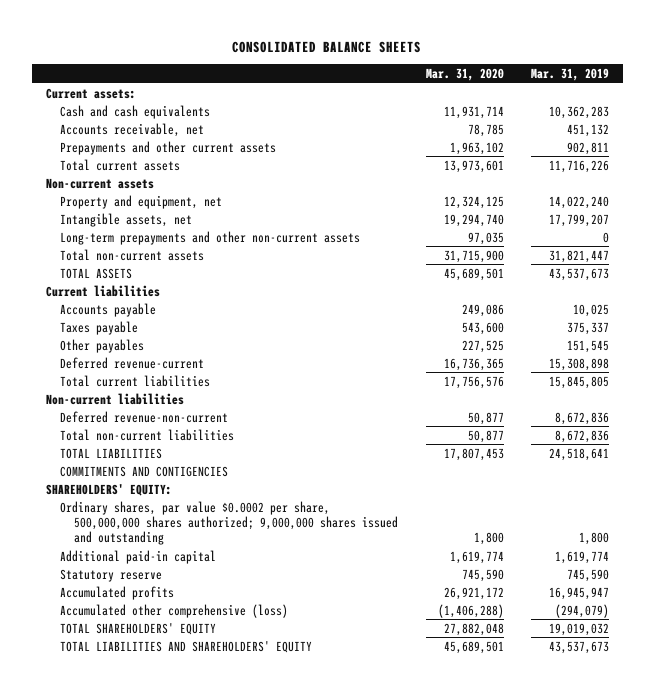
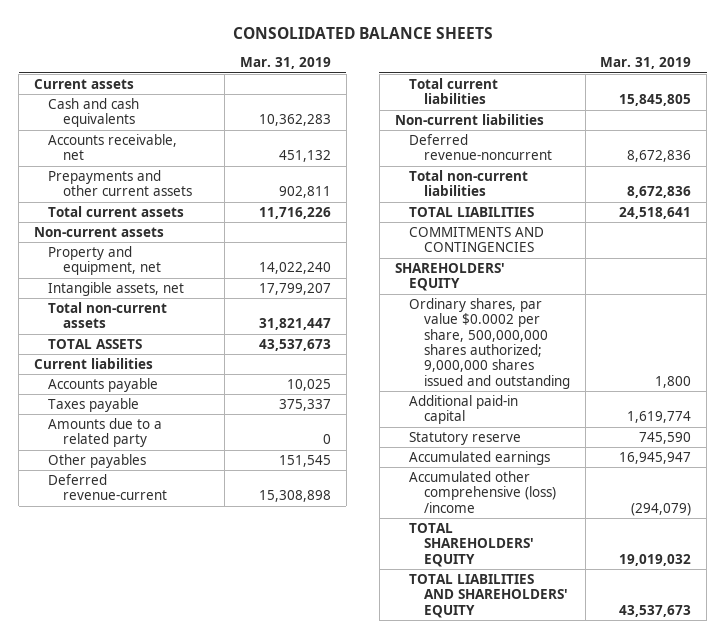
[425,68,504,82] Mar. 31, 2020 -> none
[45,87,136,99] Current assets: -> [33,79,134,90] Current assets
[60,230,361,245] Long-term prepayments and other non-current assets -> none
none -> [48,418,163,448] Amounts due to a related party
[60,410,229,423] Deferred revenue-non-current -> [409,134,552,161] Deferred revenue-noncurrent
[60,465,229,477] COMMITMENTS AND CONTIGENCIES -> [409,227,545,253] COMMITMENTS AND CONTINGENCIES
[45,483,172,496] SHAREHOLDERS' EQUITY: -> [394,263,505,292] SHAREHOLDERS' EQUITY
[60,585,175,600] Accumulated profits -> [409,451,551,466] Accumulated earnings
[60,603,289,618] Accumulated other comprehensive (loss) -> [409,471,556,513] Accumulated other comprehensive (loss) /income

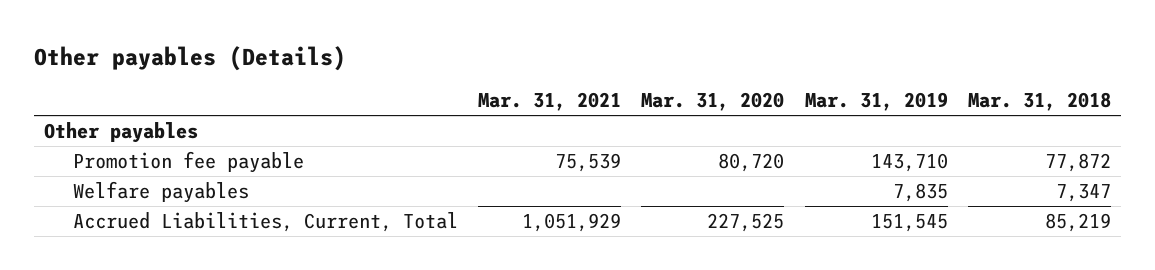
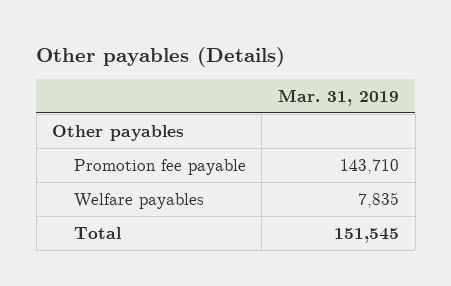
[478,92,622,112] Mar. 31, 2021 -> none
[641,92,785,112] Mar. 31, 2020 -> none
[968,92,1112,112] Mar. 31, 2018 -> none
[72,212,458,233] Accrued Liabilities, Current, Total -> [73,226,121,239] Total

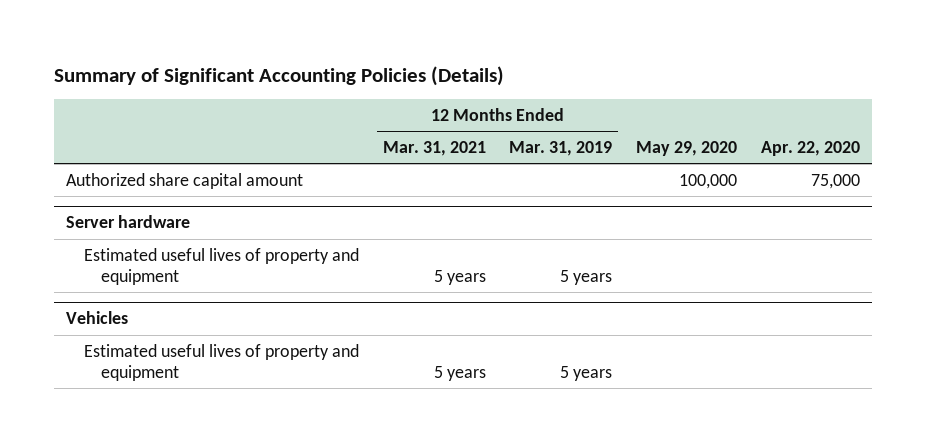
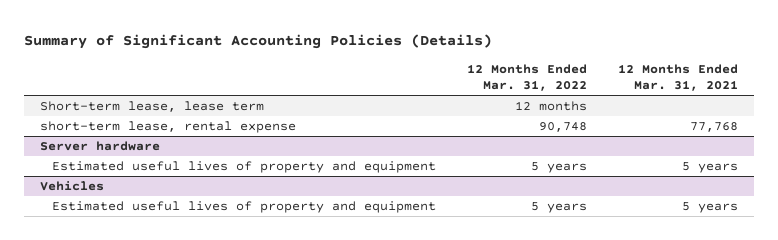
[509,141,613,157] Mar. 31, 2019 -> none
[636,141,738,157] May 29, 2020 -> none
[761,141,861,157] Apr. 22, 2020 -> none
none -> [467,63,588,92] 12 Months Ended Mar. 31, 2022
[66,172,304,189] Authorized share capital amount -> none
none -> [39,100,264,112] Short-term lease, lease term
none -> [39,120,296,133] short-term lease, rental expense

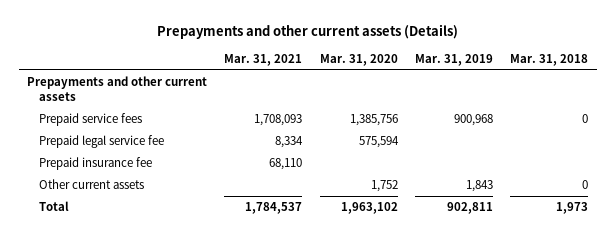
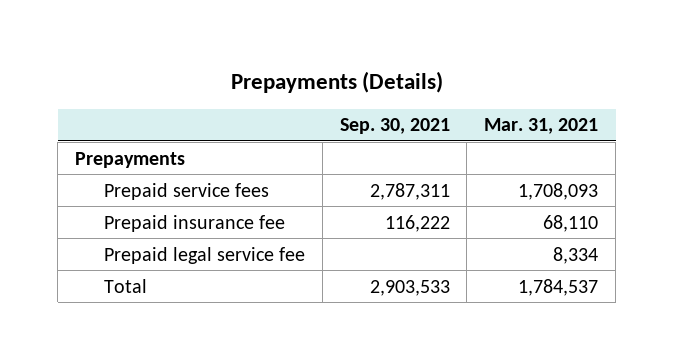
[156,24,458,40] Prepayments and other current assets (Details) -> [230,70,443,93] Prepayments (Details)
[319,54,398,67] Mar. 31, 2020 -> none
[414,54,493,67] Mar. 31, 2019 -> none
[509,54,588,67] Mar. 31, 2018 -> none
none -> [339,118,450,135] Sep. 30, 2021
[27,76,208,101] Prepayments and other current assets -> [75,151,186,168] Prepayments
[38,179,144,190] Other current assets -> none
[38,135,164,149] Prepaid legal service fee -> [103,246,305,264] Prepaid legal service fee

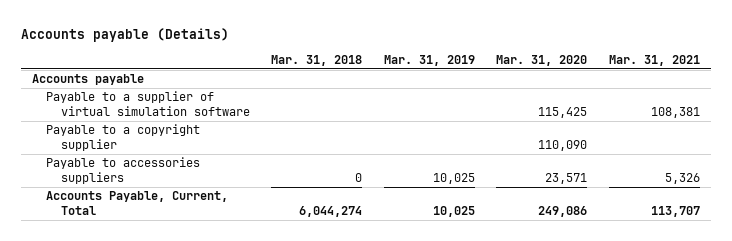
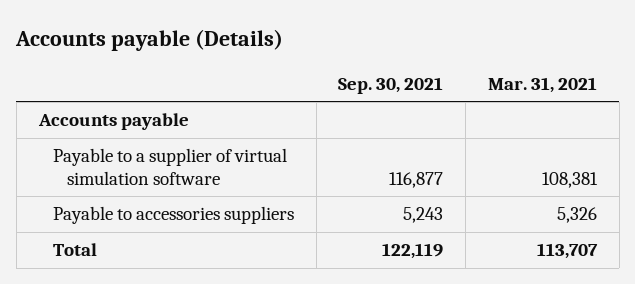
[271,54,363,66] Mar. 31, 2018 -> none
[383,54,475,66] Mar. 31, 2019 -> none
[496,54,588,66] Mar. 31, 2020 -> none
none -> [338,76,444,94] Sep. 30, 2021
[46,124,201,151] Payable to a copyright supplier -> none
[46,191,229,215] Accounts Payable, Current, Total -> [52,243,97,257] Total

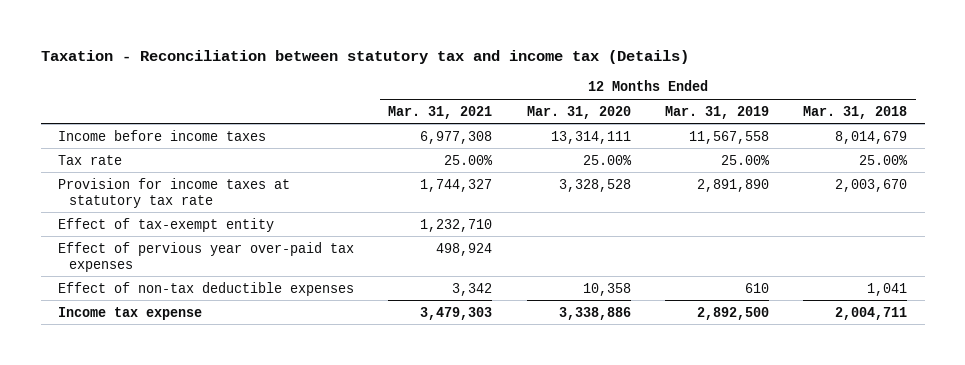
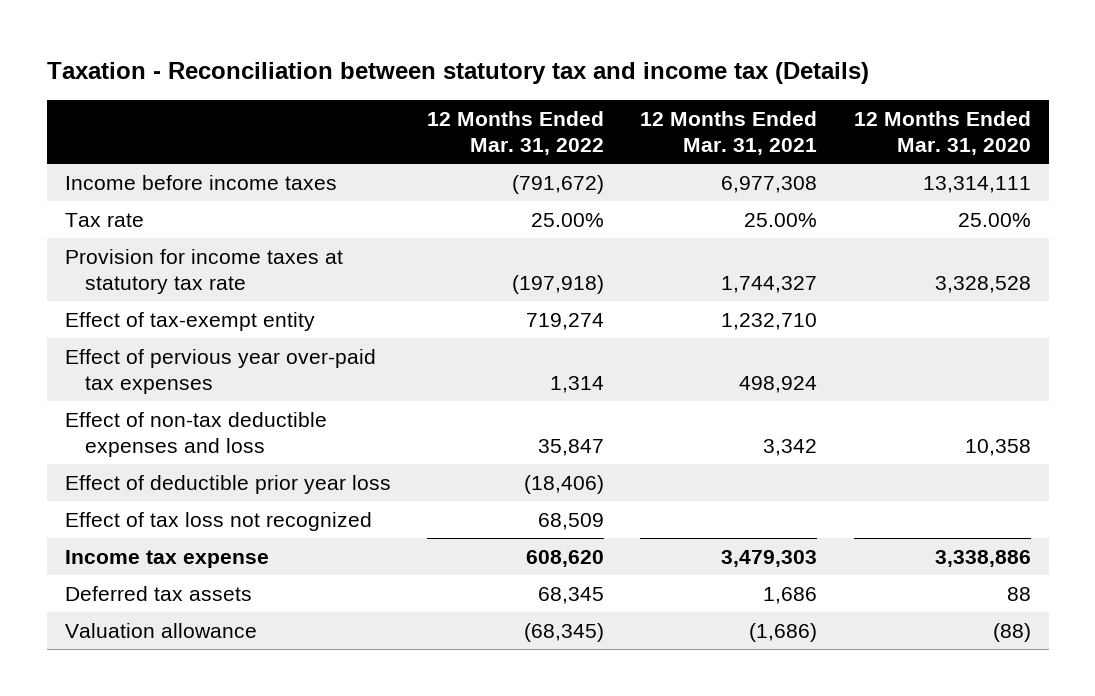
[664,105,769,119] Mar. 31, 2019 -> none
[803,105,908,119] Mar. 31, 2018 -> none
none -> [427,110,605,156] 12 Months Ended Mar. 31, 2022
[57,281,354,296] Effect of non-tax deductible expenses -> [64,411,327,457] Effect of non-tax deductible expenses and loss
none -> [64,474,391,494] Effect of deductible prior year loss
none -> [64,511,372,531] Effect of tax loss not recognized
none -> [64,585,252,601] Deferred tax assets
none -> [64,622,257,638] Valuation allowance

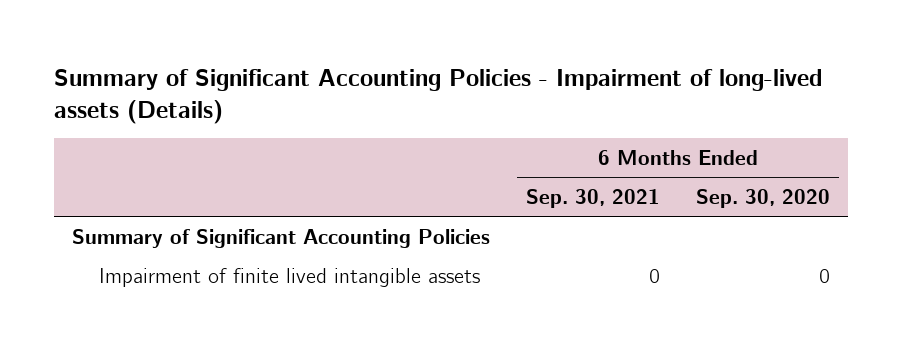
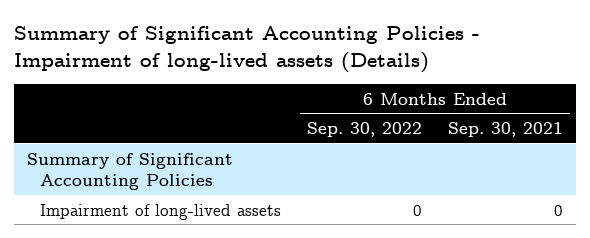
[695,188,830,208] Sep. 30, 2020 -> none
none -> [306,122,422,138] Sep. 30, 2022
[98,267,480,287] Impairment of finite lived intangible assets -> [39,203,281,220] Impairment of long-lived assets

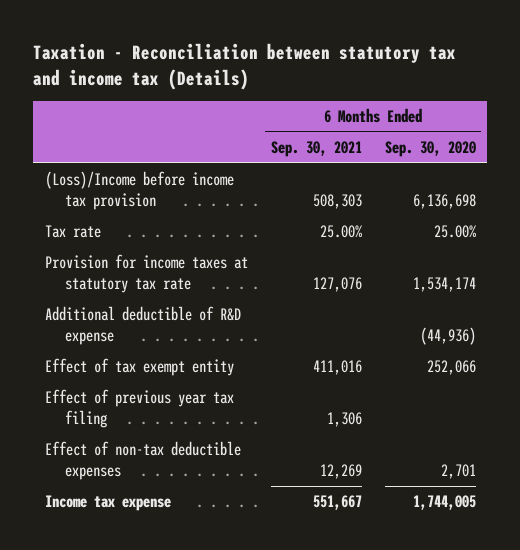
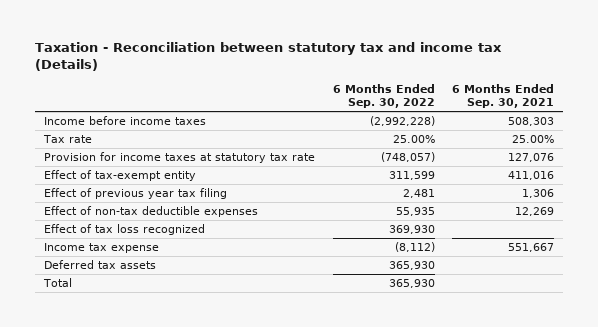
[384,141,476,158] Sep. 30, 2020 -> none
none -> [332,84,435,109] 6 Months Ended Sep. 30, 2022
[44,171,234,210] (Loss)/Income before income tax provision -> [43,116,206,126] Income before income taxes
[44,306,241,345] Additional deductible of R&D expense -> none
[44,358,234,377] Effect of tax exempt entity -> [43,170,196,182] Effect of tax-exempt entity
none -> [43,224,205,236] Effect of tax loss recognized
none -> [43,260,156,270] Deferred tax assets
none -> [42,278,72,288] Total

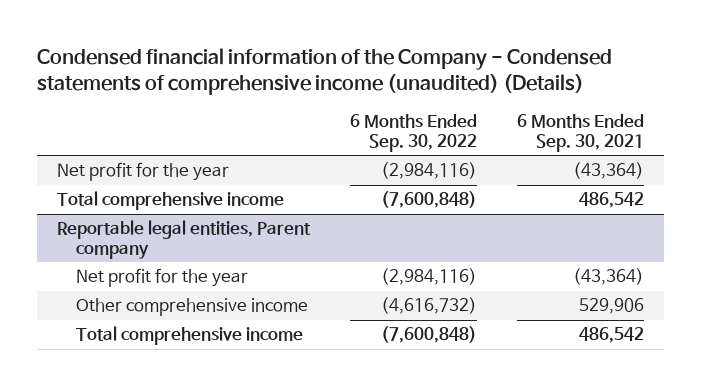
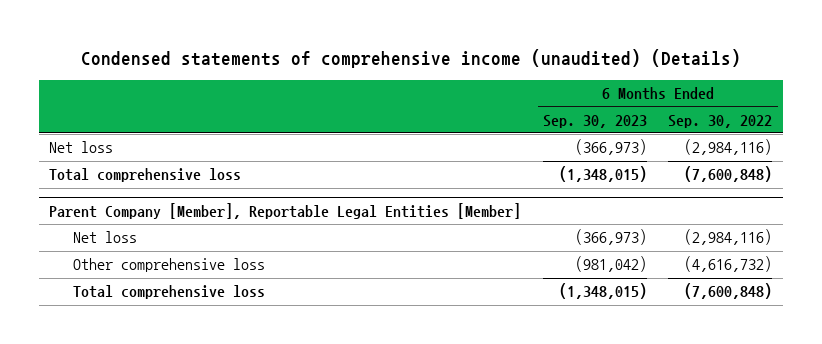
[37,47,613,96] Condensed financial information of the Company - Condensed statements of comprehensive income (unaudited) (Details) -> [80,48,741,68] Condensed statements of comprehensive income (unaudited) (Details)
[517,114,645,152] 6 Months Ended Sep. 30, 2021 -> none
none -> [542,114,647,128] Sep. 30, 2023
[57,162,230,182] Net profit for the year -> [49,141,114,154] Net loss
[57,191,285,211] Total comprehensive income -> [49,168,242,183] Total comprehensive loss
[57,220,312,260] Reportable legal entities, Parent company -> [49,203,522,220] Parent Company [Member], Reportable Legal Entities [Member]
[75,268,248,288] Net profit for the year -> [73,231,138,244] Net loss
[75,298,308,317] Other comprehensive income -> [73,258,266,273] Other comprehensive loss
[75,326,303,346] Total comprehensive income -> [73,285,266,300] Total comprehensive loss

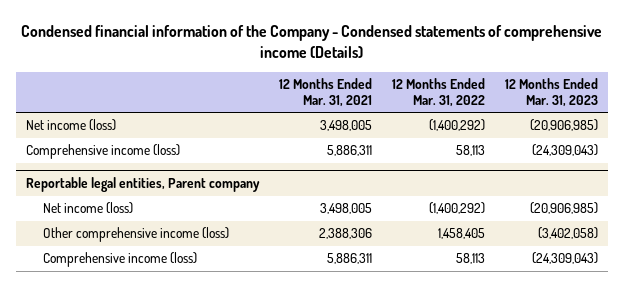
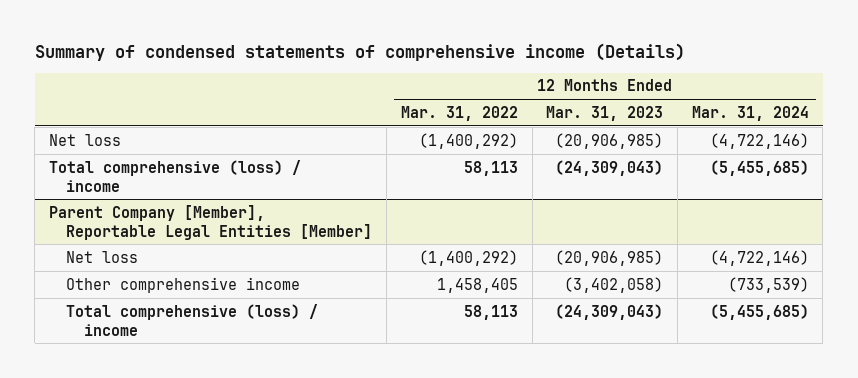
[20,25,602,59] Condensed financial information of the Company - Condensed statements of comprehensive income (Details) -> [34,42,685,61] Summary of condensed statements of comprehensive income (Details)
[278,78,372,107] 12 Months Ended Mar. 31, 2021 -> none
none -> [691,105,809,121] Mar. 31, 2024
[25,119,116,132] Net income (loss) -> [49,133,122,146] Net loss
[25,144,180,160] Comprehensive income (loss) -> [49,159,302,192] Total comprehensive (loss) / income
[25,177,260,193] Reportable legal entities, Parent company -> [49,204,373,240] Parent Company [Member], Reportable Legal Entities [Member]
[42,202,133,215] Net income (loss) -> [66,250,139,263] Net loss
[42,227,229,243] Other comprehensive income (loss) -> [66,276,301,293] Other comprehensive income
[42,252,197,268] Comprehensive income (loss) -> [66,303,319,336] Total comprehensive (loss) / income

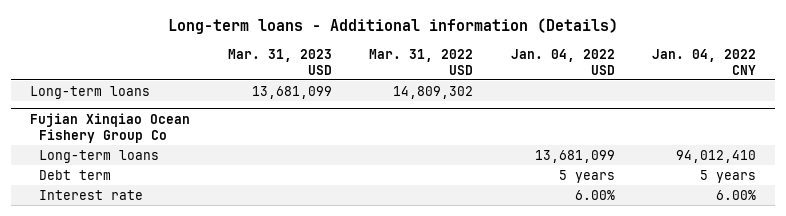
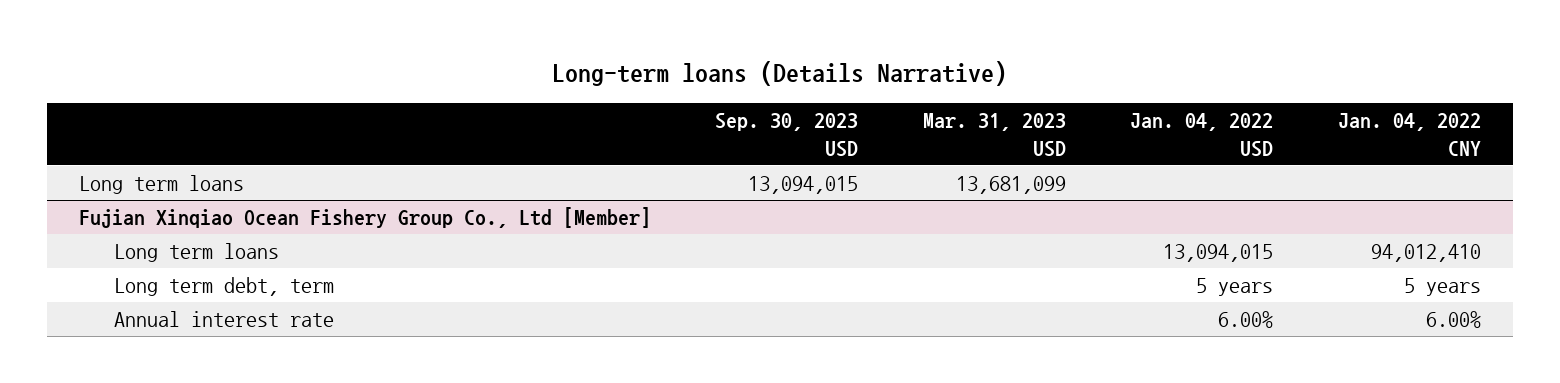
[168,18,619,35] Long-term loans - Additional information (Details) -> [551,61,1007,87] Long-term loans (Details Narrative)
[369,48,474,75] Mar. 31, 2022 USD -> none
none -> [715,113,859,157] Sep. 30, 2023 USD
[30,85,151,99] Long-term loans -> [79,175,245,195] Long term loans
[30,112,191,143] Fujian Xinqiao Ocean Fishery Group Co -> [79,207,652,229] Fujian Xinqiao Ocean Fishery Group Co., Ltd [Member]
[39,149,160,163] Long-term loans -> [113,243,279,263] Long term loans
[534,149,615,163] 13,681,099 -> [1163,244,1274,263] 13,094,015
[39,169,112,180] Debt term -> [113,277,334,297] Long term debt, term
[39,189,144,200] Interest rate -> [113,311,334,328] Annual interest rate

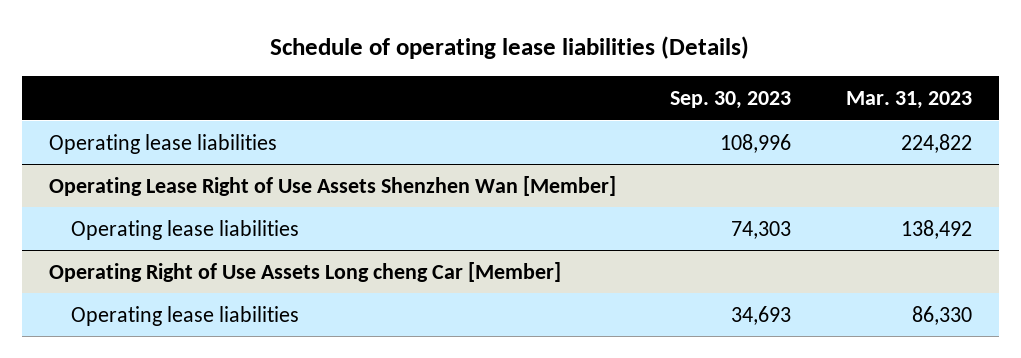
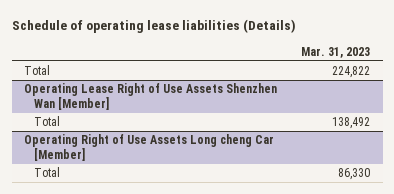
[670,91,792,110] Sep. 30, 2023 -> none
[48,133,277,154] Operating lease liabilities -> [24,65,51,76] Total
[71,219,300,240] Operating lease liabilities -> [34,116,61,127] Total
[71,305,300,326] Operating lease liabilities -> [34,167,61,178] Total

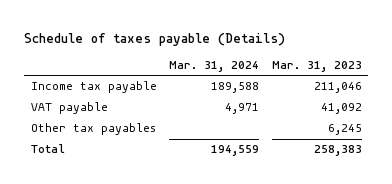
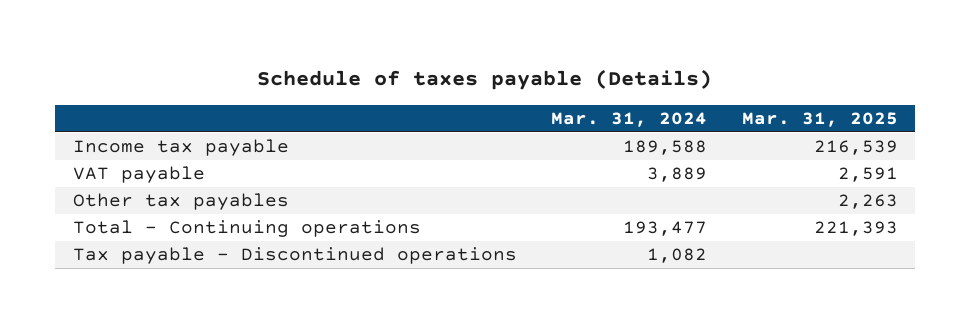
[271,61,362,73] Mar. 31, 2023 -> none
none -> [742,112,899,128] Mar. 31, 2025
[225,103,260,115] 4,971 -> [647,167,708,183] 3,889
[30,144,65,154] Total -> none
none -> [72,220,421,238] Total - Continuing operations
none -> [72,247,517,265] Tax payable - Discontinued operations

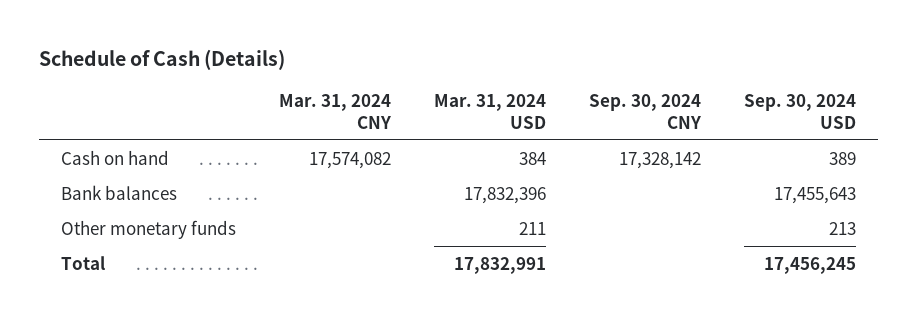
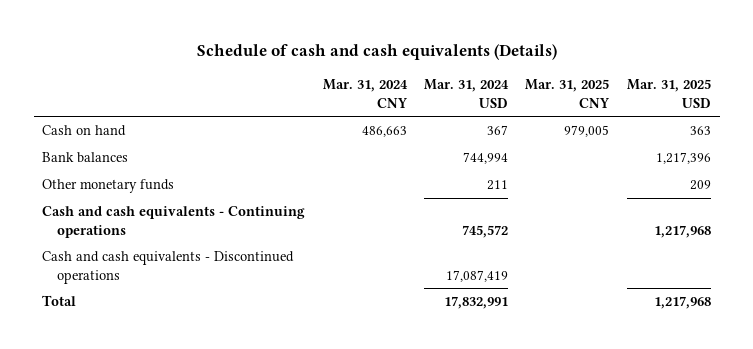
[39,48,286,70] Schedule of Cash (Details) -> [196,44,557,61] Schedule of cash and cash equivalents (Details)
[589,93,702,129] Sep. 30, 2024 CNY -> none
[744,93,857,129] Sep. 30, 2024 USD -> none
none -> [525,79,611,108] Mar. 31, 2025 CNY
none -> [626,79,711,108] Mar. 31, 2025 USD
[309,151,392,169] 17,574,082 -> [361,126,407,138] 486,663
[519,151,547,165] 384 -> [487,125,509,136] 367
[464,186,547,204] 17,832,396 -> [463,152,509,165] 744,994
none -> [42,206,306,238] Cash and cash equivalents - Continuing operations
none -> [42,251,295,284] Cash and cash equivalents - Discontinued operations

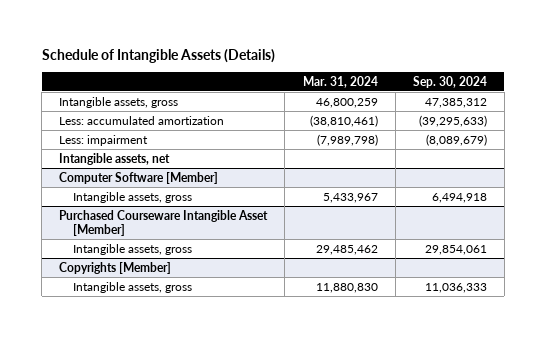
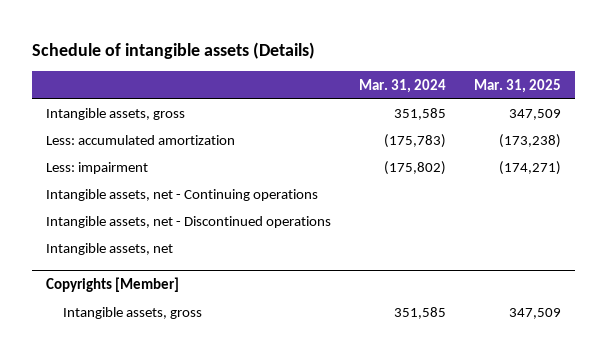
[41,49,275,64] Schedule of Intangible Assets (Details) -> [32,41,316,59] Schedule of intangible assets (Details)
[412,75,487,88] Sep. 30, 2024 -> none
none -> [474,78,562,93] Mar. 31, 2025
[315,97,378,108] 46,800,259 -> [394,107,447,120] 351,585
[309,114,378,127] (38,810,461) -> [384,133,447,148] (175,783)
[316,133,378,146] (7,989,798) -> [384,160,447,175] (175,802)
none -> [46,188,319,201] Intangible assets, net - Continuing operations
none -> [46,215,332,228] Intangible assets, net - Discontinued operations
[59,171,219,184] Computer Software [Member] -> none
[72,191,192,203] Intangible assets, gross -> none
[59,209,269,237] Purchased Courseware Intangible Asset [Member] -> none
[72,243,192,255] Intangible assets, gross -> none
[315,282,378,293] 11,880,830 -> [394,306,447,319] 351,585

